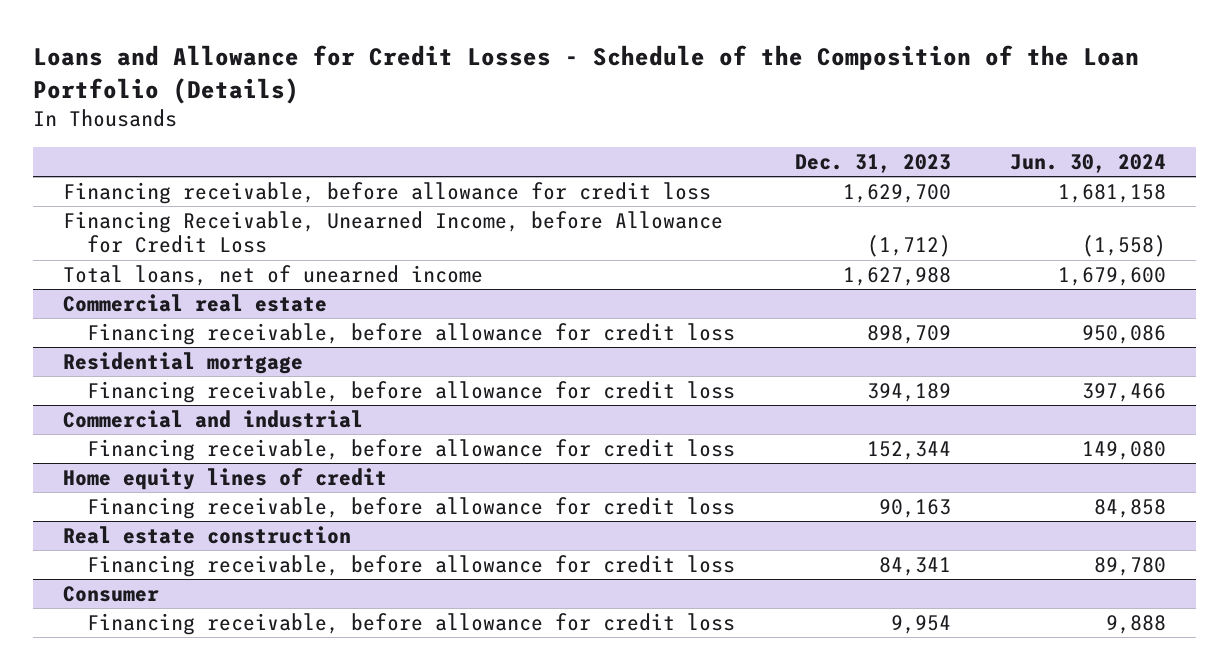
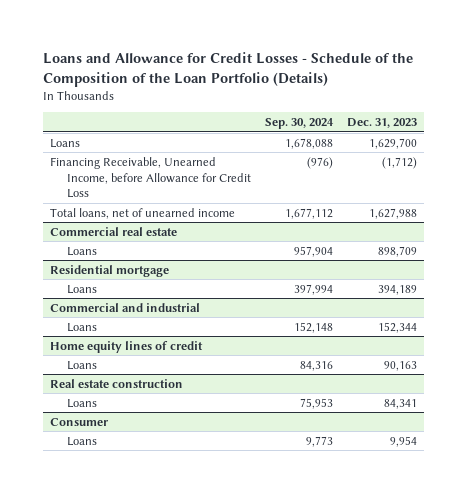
[1010,153,1167,173] Jun. 30, 2024 -> none
none -> [265,117,335,129] Sep. 30, 2024
[62,182,711,205] Financing receivable, before allowance for credit loss -> [50,138,81,148] Loans
[87,323,736,346] Financing receivable, before allowance for credit loss -> [67,246,98,256] Loans
[87,381,736,404] Financing receivable, before allowance for credit loss -> [67,284,98,294] Loans
[87,439,736,462] Financing receivable, before allowance for credit loss -> [67,322,98,332] Loans
[87,497,736,520] Financing receivable, before allowance for credit loss -> [67,360,98,370] Loans
[87,555,736,578] Financing receivable, before allowance for credit loss -> [67,398,98,408] Loans
[87,613,736,636] Financing receivable, before allowance for credit loss -> [67,436,98,446] Loans

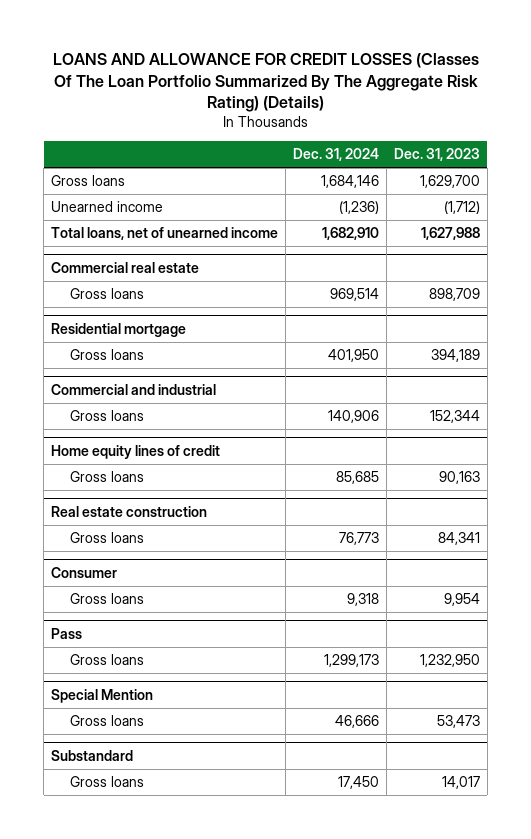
[43,51,414,87] Loans and Allowance for Credit Losses - Schedule of the Composition of the Loan Portfolio (Details) -> [52,53,479,113] LOANS AND ALLOWANCE FOR CREDIT LOSSES (Classes Of The Loan Portfolio Summarized By The Aggregate Risk Rating) (Details)
[265,117,335,129] Sep. 30, 2024 -> none
none -> [293,147,380,161] Dec. 31, 2024
[50,138,81,148] Loans -> [51,175,126,187] Gross loans
[50,156,252,199] Financing Receivable, Unearned Income, before Allowance for Credit Loss -> [51,201,164,213] Unearned income
[67,246,98,256] Loans -> [69,288,144,300] Gross loans
[67,284,98,294] Loans -> [69,349,144,361] Gross loans
[67,322,98,332] Loans -> [69,410,144,422] Gross loans
[67,360,98,370] Loans -> [69,471,144,483] Gross loans
[67,398,98,408] Loans -> [69,532,144,544] Gross loans
[67,436,98,446] Loans -> [69,593,144,605] Gross loans
none -> [51,628,83,640] Pass
none -> [69,654,144,666] Gross loans
none -> [51,689,154,704] Special Mention
none -> [69,715,144,727] Gross loans
none -> [51,750,134,762] Substandard
none -> [69,776,144,788] Gross loans

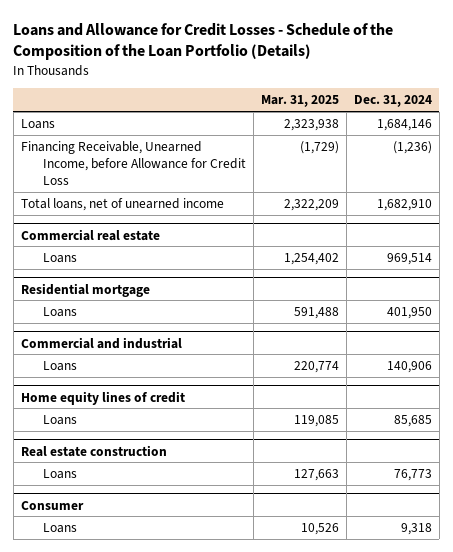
[52,53,479,113] LOANS AND ALLOWANCE FOR CREDIT LOSSES (Classes Of The Loan Portfolio Summarized By The Aggregate Risk Rating) (Details) -> [13,22,394,60] Loans and Allowance for Credit Losses - Schedule of the Composition of the Loan Portfolio (Details)
[393,147,480,161] Dec. 31, 2023 -> none
none -> [260,95,339,108] Mar. 31, 2025
[51,175,126,187] Gross loans -> [20,119,55,130] Loans
[51,201,164,213] Unearned income -> [20,141,246,185] Financing Receivable, Unearned Income, before Allowance for Credit Loss
[69,288,144,300] Gross loans -> [42,253,77,264] Loans
[69,349,144,361] Gross loans -> [42,307,77,318] Loans
[69,410,144,422] Gross loans -> [42,361,77,372] Loans
[69,471,144,483] Gross loans -> [42,415,77,426] Loans
[69,532,144,544] Gross loans -> [42,469,77,480] Loans
[51,628,83,640] Pass -> none
[69,654,144,666] Gross loans -> none
[51,689,154,704] Special Mention -> none
[69,715,144,727] Gross loans -> none
[51,750,134,762] Substandard -> none
[69,776,144,788] Gross loans -> none
[69,593,144,605] Gross loans -> [42,523,77,534] Loans

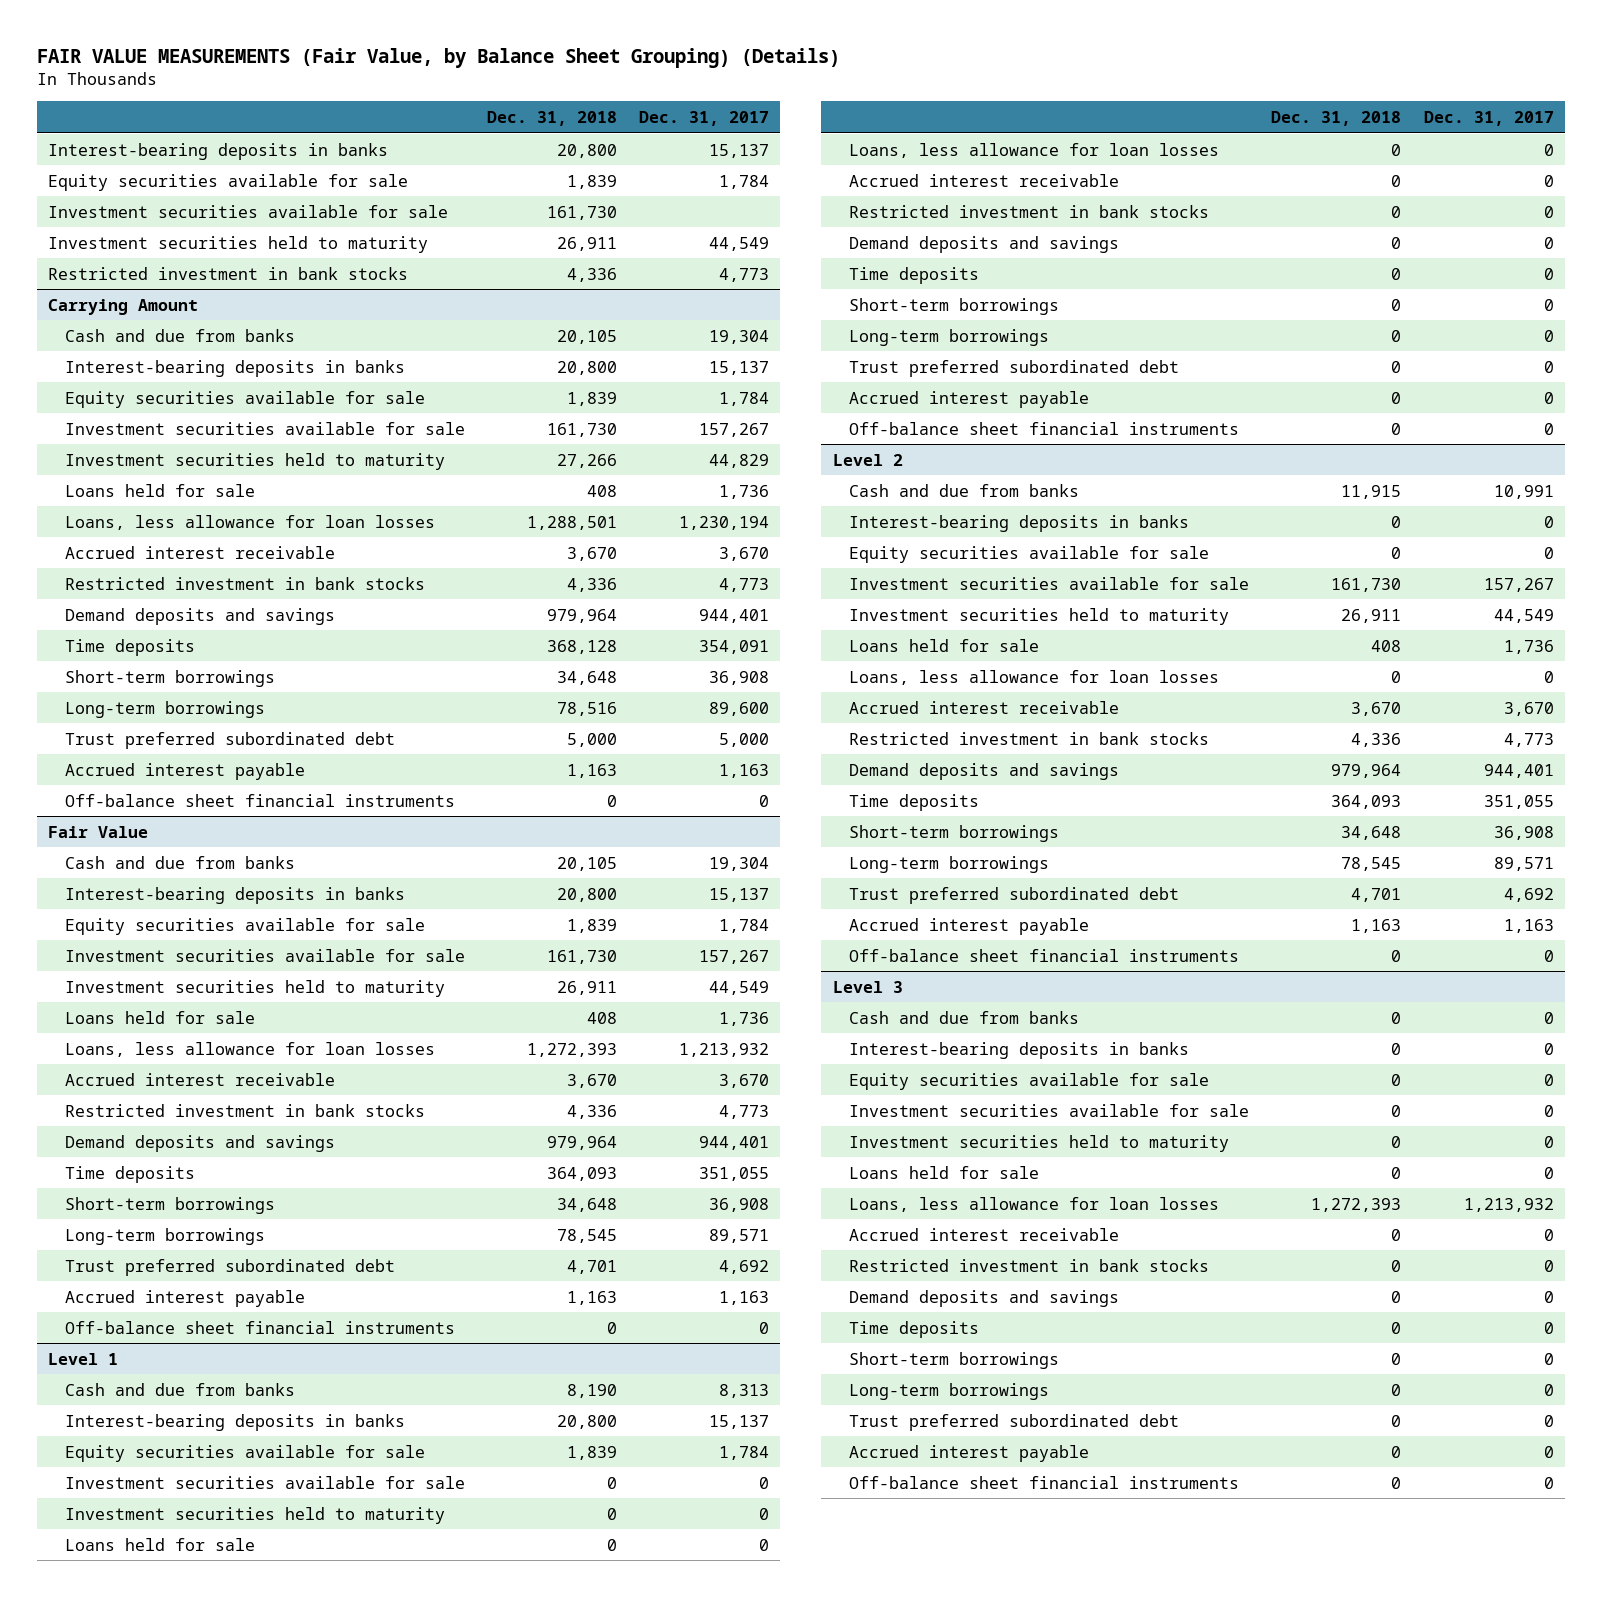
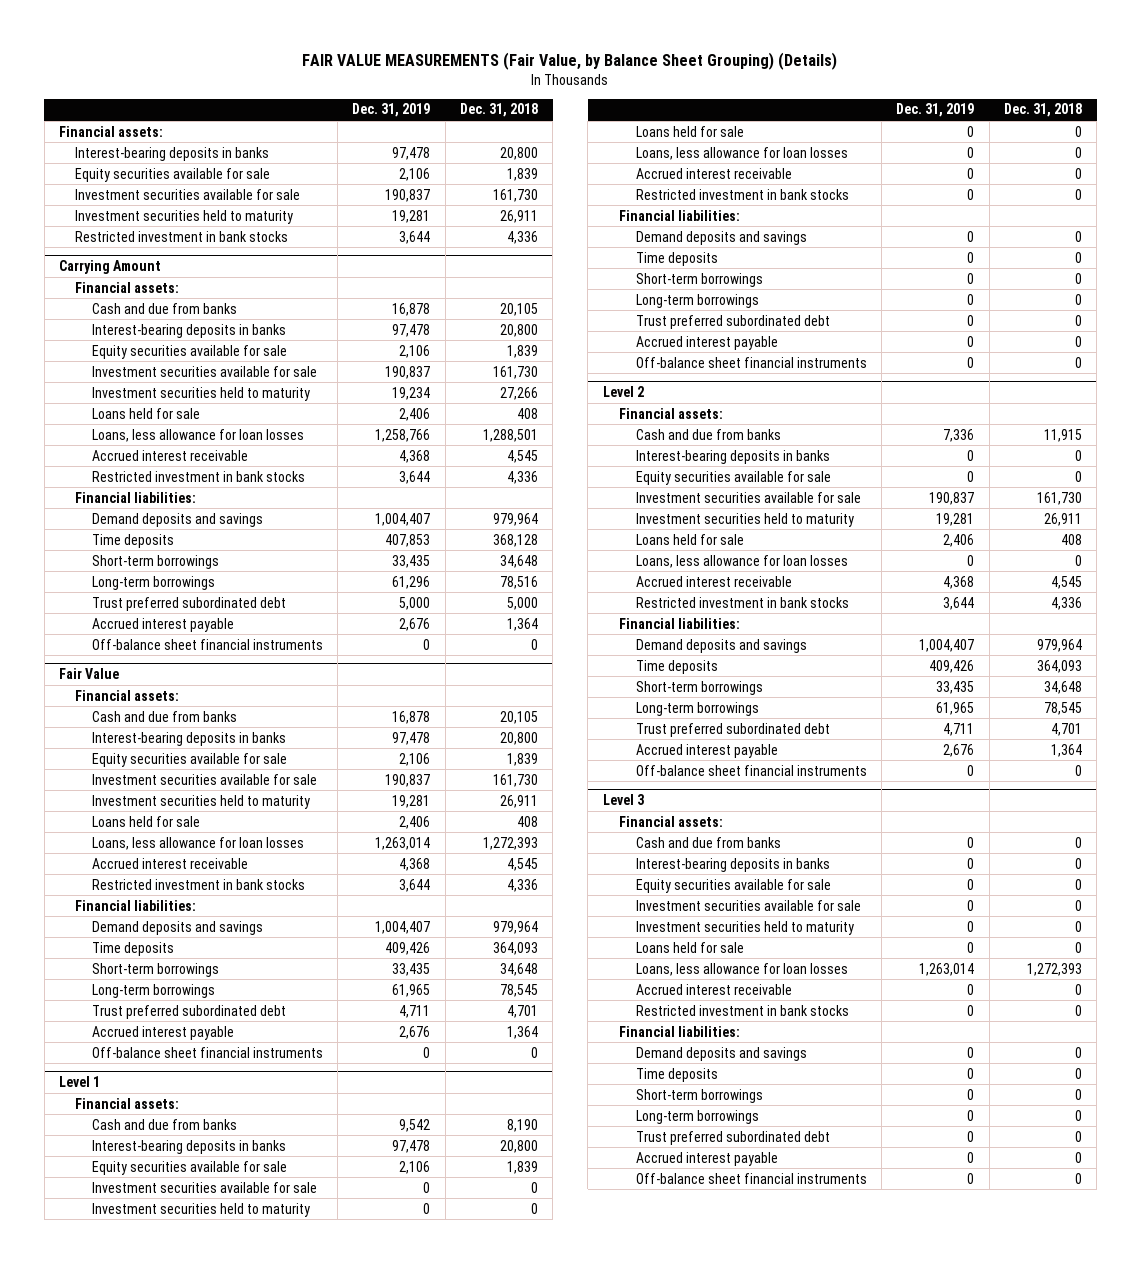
[639,110,770,126] Dec. 31, 2017 -> none
none -> [352,103,431,118] Dec. 31, 2019
none -> [58,125,163,137] Financial assets:
none -> [75,281,180,293] Financial assets:
[567,546,618,561] 3,670 -> [507,449,539,463] 4,545
none -> [75,491,197,503] Financial liabilities:
[567,763,618,778] 1,163 -> [507,617,539,631] 1,364
none -> [75,689,180,701] Financial assets:
[567,1073,618,1088] 3,670 -> [507,857,539,871] 4,545
none -> [75,899,197,911] Financial liabilities:
[567,1290,618,1305] 1,163 -> [507,1025,539,1039] 1,364
none -> [75,1097,180,1109] Financial assets:
none -> [619,209,741,221] Financial liabilities:
none -> [619,407,724,419] Financial assets:
[1351,701,1402,716] 3,670 -> [1050,575,1082,589] 4,545
none -> [619,617,741,629] Financial liabilities:
[1351,918,1402,933] 1,163 -> [1050,743,1082,757] 1,364
none -> [619,815,724,827] Financial assets:
none -> [619,1025,741,1037] Financial liabilities:

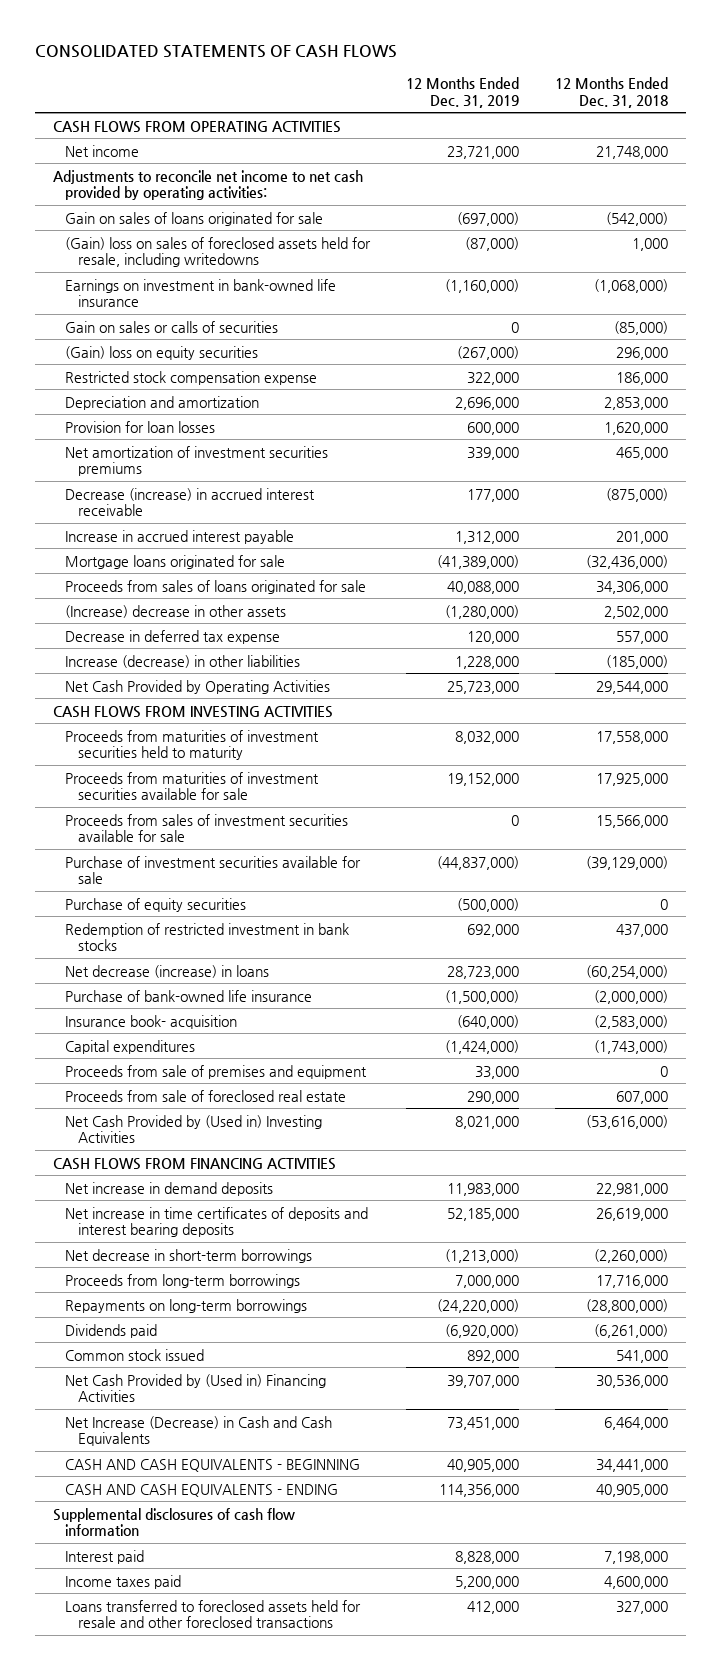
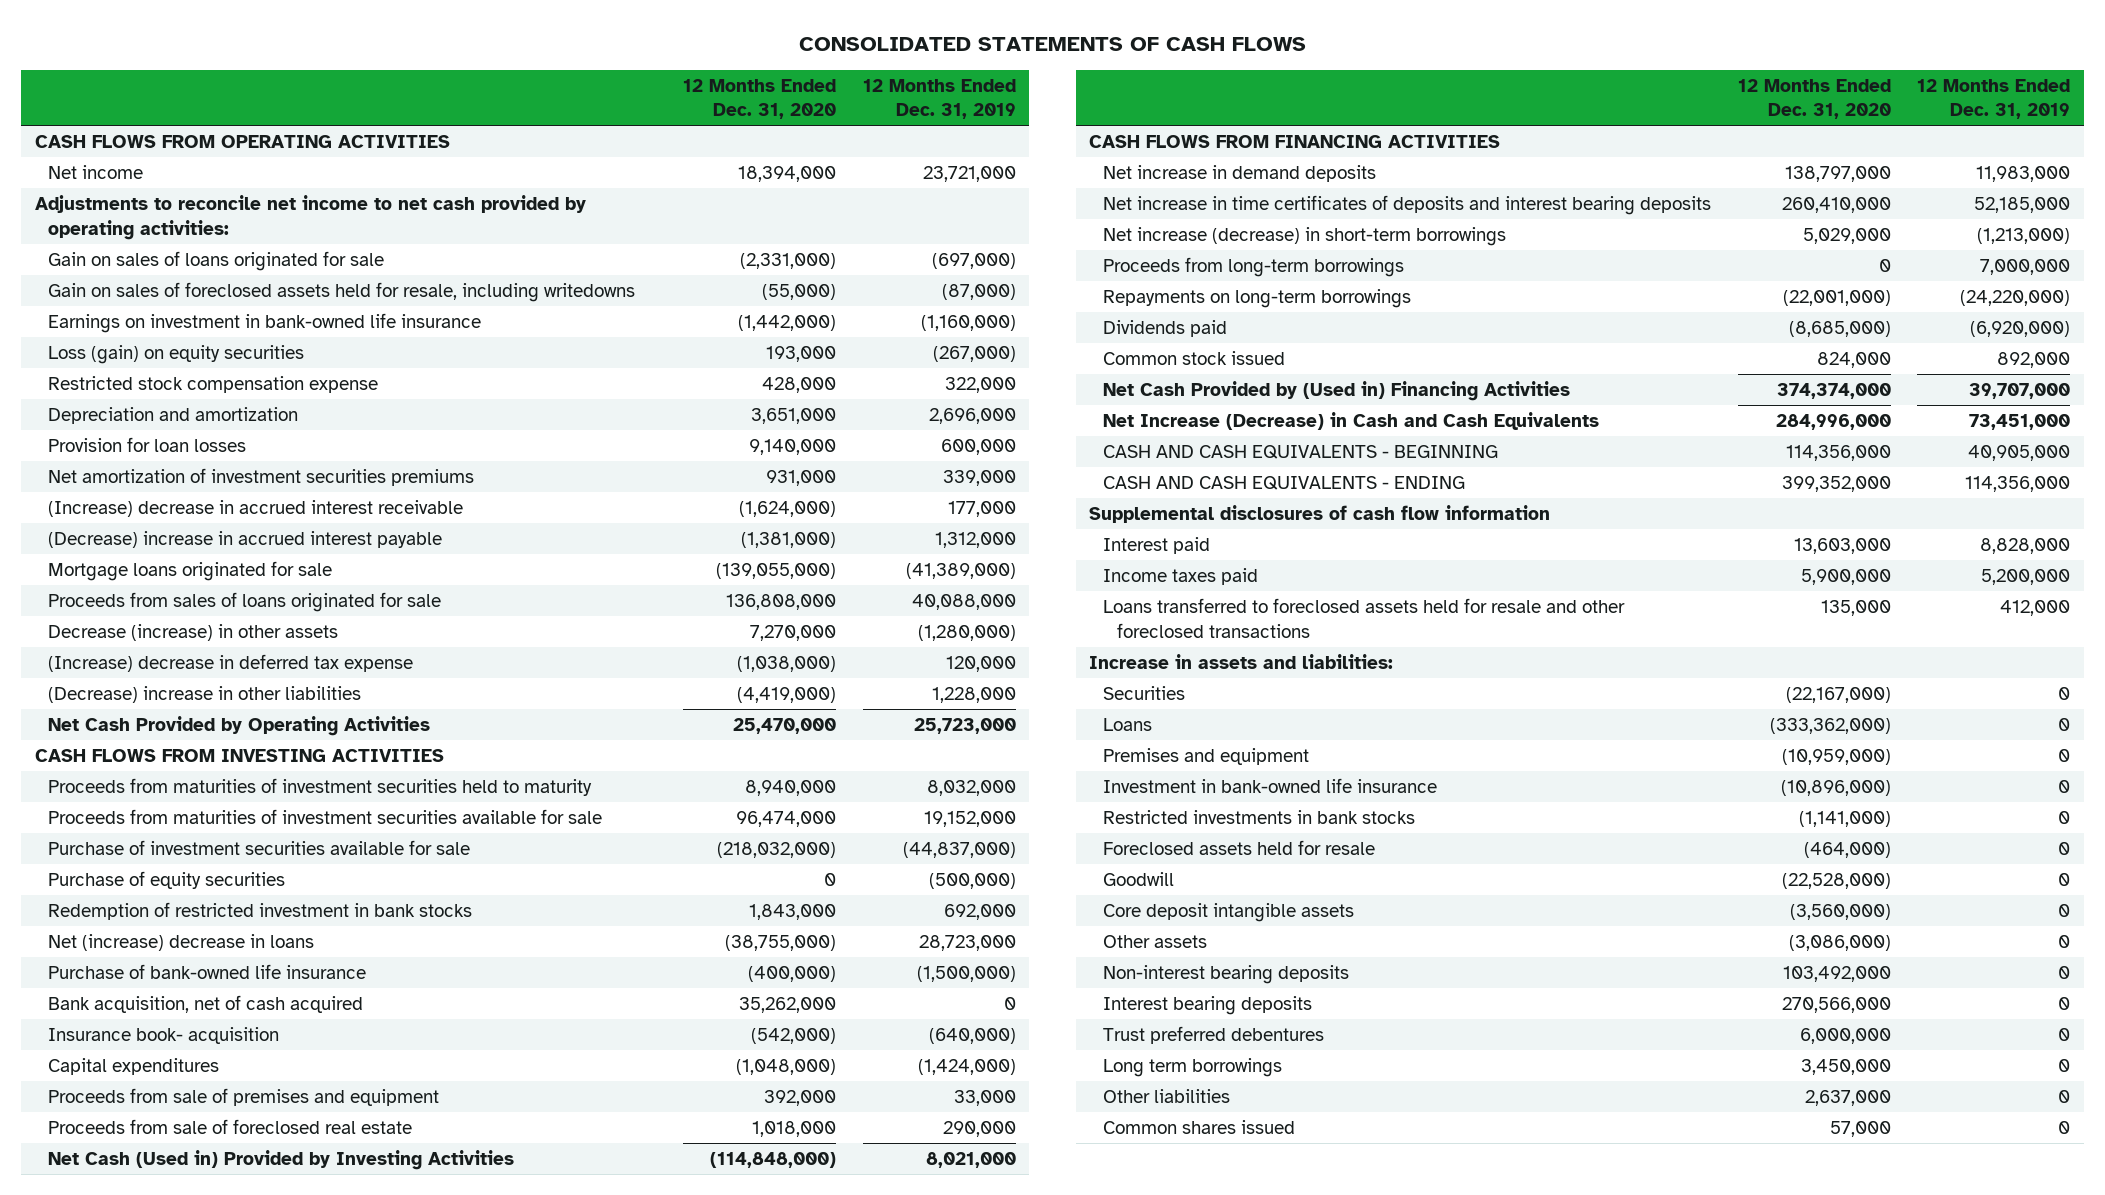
[554,76,668,108] 12 Months Ended Dec. 31, 2018 -> none
none -> [683,78,837,120] 12 Months Ended Dec. 31, 2020
[65,236,372,268] (Gain) loss on sales of foreclosed assets held for resale, including writedowns -> [48,282,636,303] Gain on sales of foreclosed assets held for resale, including writedowns
[65,320,279,333] Gain on sales or calls of securities -> none
[65,345,259,360] (Gain) loss on equity securities -> [48,345,305,365] Loss (gain) on equity securities
[65,487,316,517] Decrease (increase) in accrued interest receivable -> [48,500,464,518] (Increase) decrease in accrued interest receivable
[65,529,295,544] Increase in accrued interest payable -> [48,531,443,549] (Decrease) increase in accrued interest payable
[65,604,287,618] (Increase) decrease in other assets -> [48,624,339,642] Decrease (increase) in other assets
[65,629,281,644] Decrease in deferred tax expense -> [48,654,414,673] (Increase) decrease in deferred tax expense
[65,654,301,668] Increase (decrease) in other liabilities -> [48,686,362,704] (Decrease) increase in other liabilities
[65,813,349,843] Proceeds from sales of investment securities available for sale -> none
[65,964,270,978] Net decrease (increase) in loans -> [48,934,315,952] Net (increase) decrease in loans
none -> [48,995,364,1014] Bank acquisition, net of cash acquired
[65,1114,323,1144] Net Cash Provided by (Used in) Investing Activities -> [48,1150,515,1171] Net Cash (Used in) Provided by Investing Activities
[65,1248,313,1263] Net decrease in short-term borrowings -> [1103,227,1507,247] Net increase (decrease) in short-term borrowings
none -> [1089,654,1394,670] Increase in assets and liabilities:
none -> [1103,686,1186,701] Securities
none -> [1103,718,1153,732] Loans
none -> [1103,748,1310,766] Premises and equipment
none -> [1103,778,1438,794] Investment in bank-owned life insurance
none -> [1103,810,1416,825] Restricted investments in bank stocks
none -> [1103,840,1376,856] Foreclosed assets held for resale
none -> [1103,872,1175,887] Goodwill
none -> [1103,903,1355,923] Core deposit intangible assets
none -> [1103,935,1208,949] Other assets
none -> [1103,965,1350,985] Non-interest bearing deposits
none -> [1103,996,1313,1016] Interest bearing deposits
none -> [1103,1026,1325,1045] Trust preferred debentures
none -> [1103,1058,1283,1078] Long term borrowings
none -> [1103,1089,1231,1104] Other liabilities
none -> [1103,1120,1296,1135] Common shares issued

